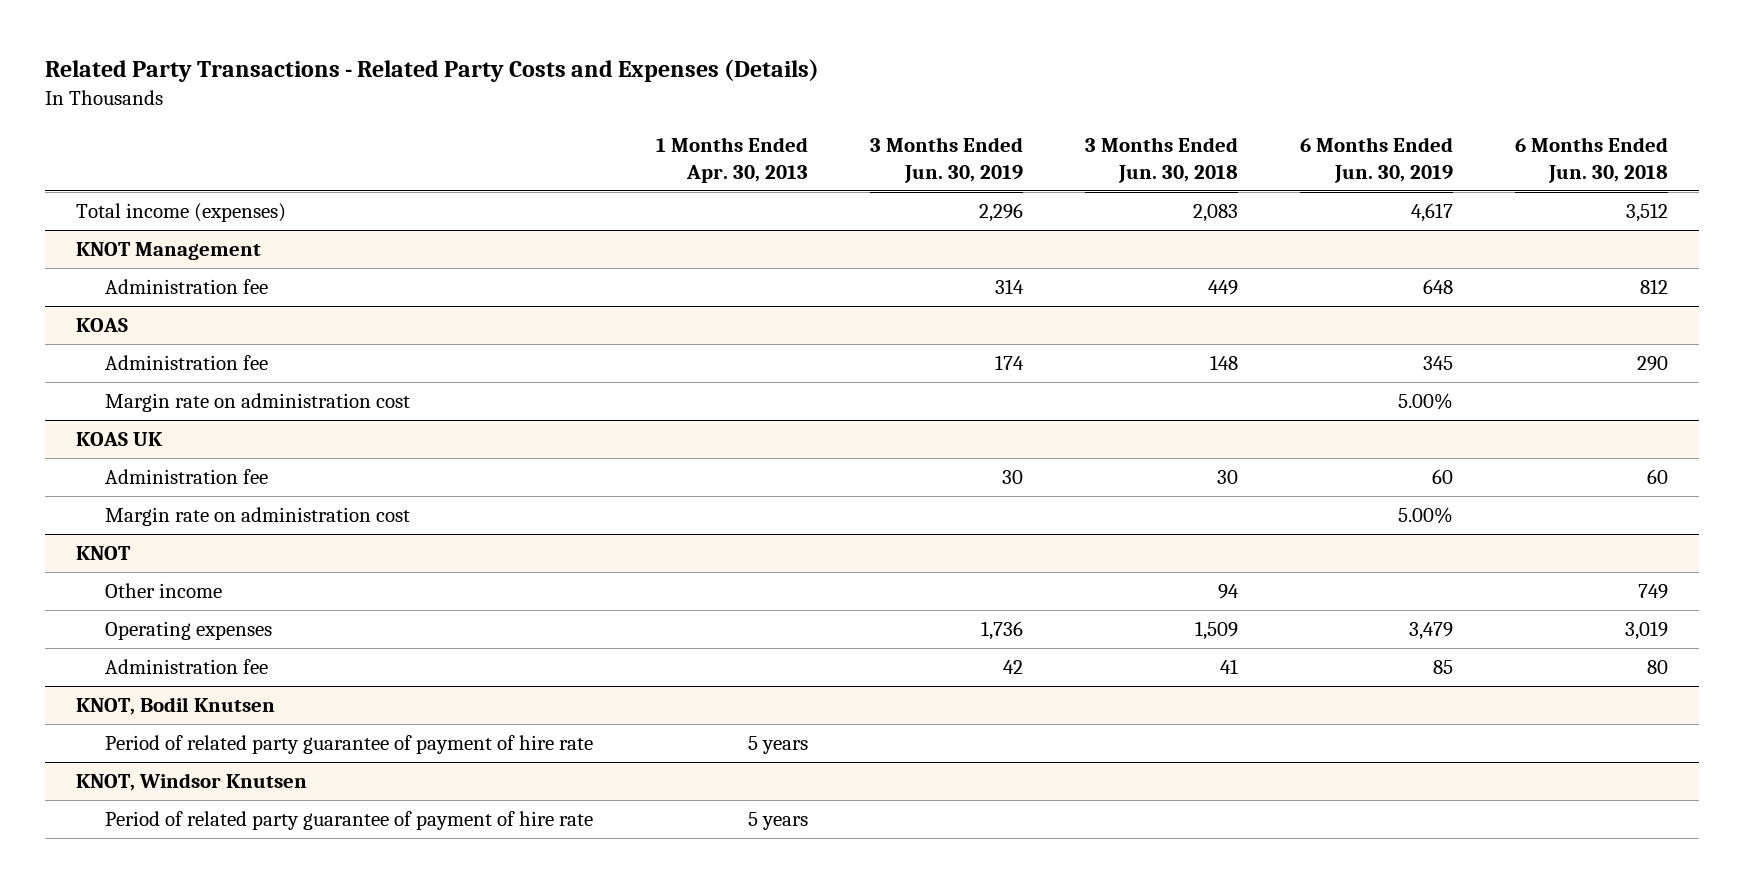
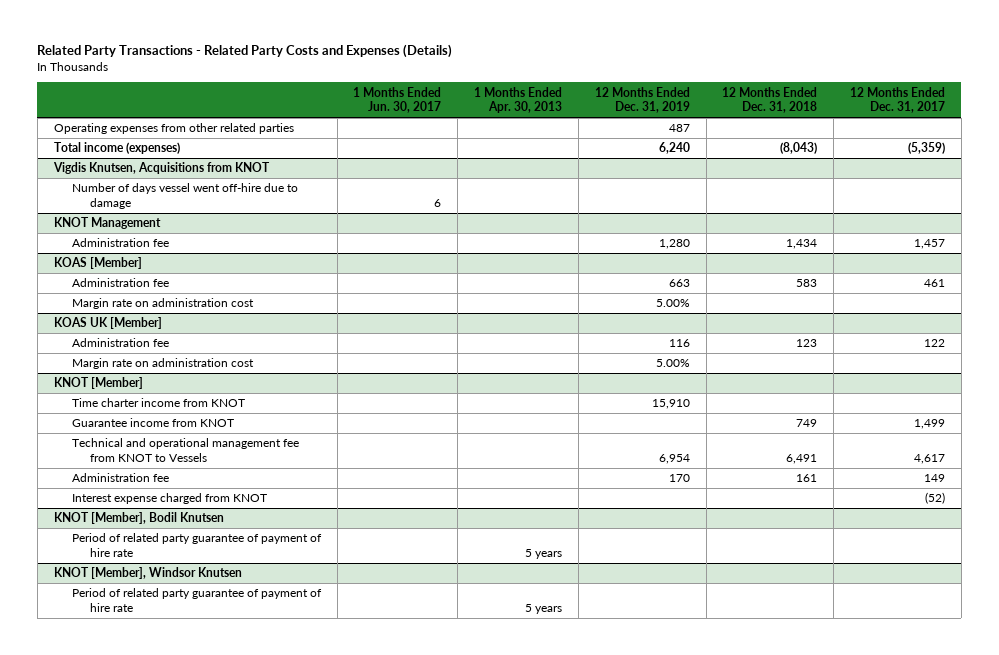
[869,137,1023,183] 3 Months Ended Jun. 30, 2019 -> none
[1084,137,1238,183] 3 Months Ended Jun. 30, 2018 -> none
[1299,137,1453,183] 6 Months Ended Jun. 30, 2019 -> none
[1514,137,1668,183] 6 Months Ended Jun. 30, 2018 -> none
none -> [353,86,442,114] 1 Months Ended Jun. 30, 2017
none -> [594,86,690,114] 12 Months Ended Dec. 31, 2019
none -> [722,86,818,114] 12 Months Ended Dec. 31, 2018
none -> [850,86,946,114] 12 Months Ended Dec. 31, 2017
none -> [53,123,294,135] Operating expenses from other related parties
none -> [52,162,270,175] Vigdis Knutsen, Acquisitions from KNOT
none -> [71,183,298,209] Number of days vessel went off-hire due to damage
[75,318,128,333] KOAS -> [53,257,142,270] KOAS [Member]
[75,432,163,447] KOAS UK -> [53,317,162,330] KOAS UK [Member]
[75,546,131,561] KNOT -> [53,377,143,390] KNOT [Member]
none -> [71,398,245,408] Time charter income from KNOT
[105,583,223,599] Other income -> [71,418,234,428] Guarantee income from KNOT
[105,621,273,641] Operating expenses -> [71,438,299,462] Technical and operational management fee from KNOT to Vessels
none -> [71,493,267,505] Interest expense charged from KNOT
[75,697,275,716] KNOT, Bodil Knutsen -> [53,512,224,525] KNOT [Member], Bodil Knutsen
[75,773,307,792] KNOT, Windsor Knutsen -> [53,567,242,580] KNOT [Member], Windsor Knutsen

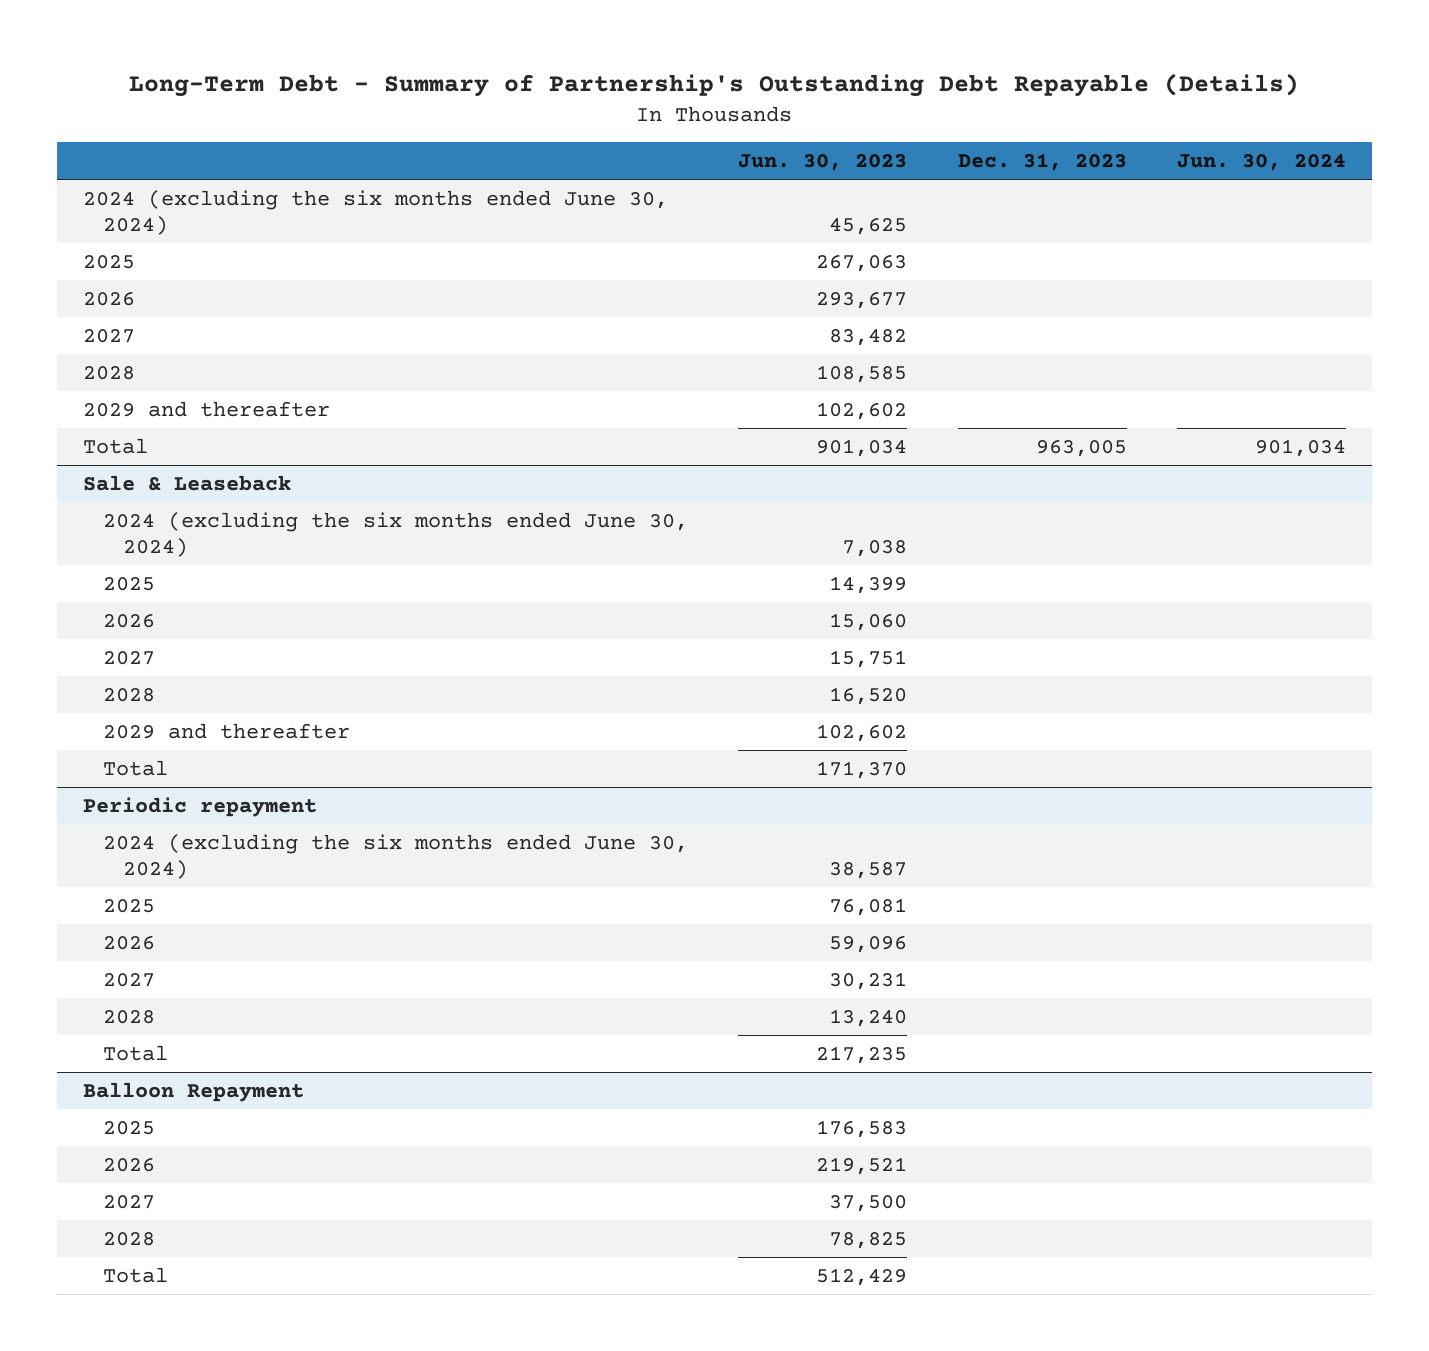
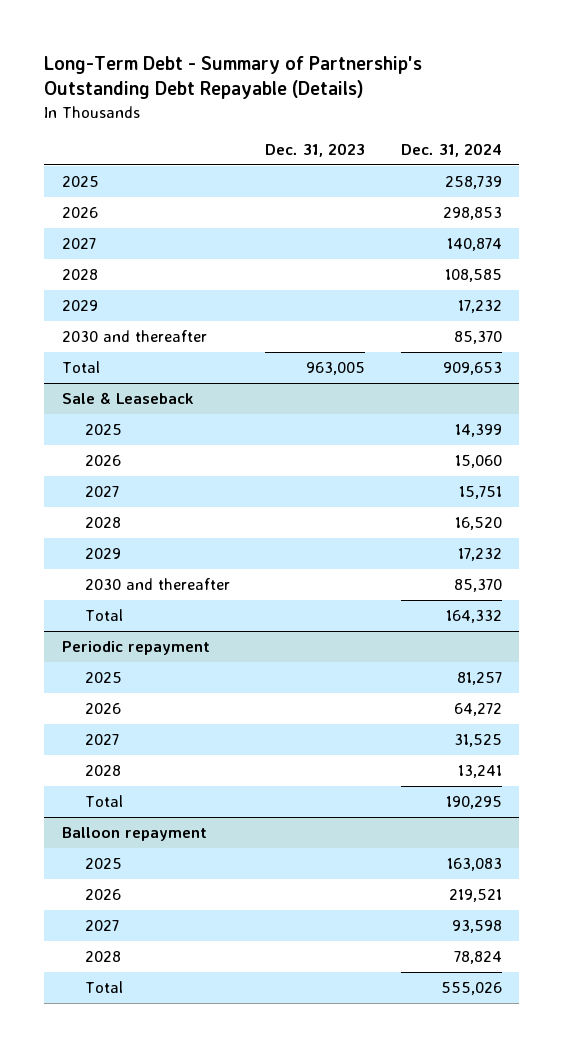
[738,154,908,172] Jun. 30, 2023 -> none
[1177,154,1347,172] Jun. 30, 2024 -> none
none -> [400,143,502,158] Dec. 31, 2024
[82,189,668,235] 2024 (excluding the six months ended June 30, 2024) -> none
none -> [61,299,98,311] 2029
[82,400,330,417] 2029 and thereafter -> [61,329,207,342] 2030 and thereafter
[102,511,688,557] 2024 (excluding the six months ended June 30, 2024) -> none
none -> [85,547,122,559] 2029
[102,722,350,739] 2029 and thereafter -> [85,577,231,590] 2030 and thereafter
[102,833,688,879] 2024 (excluding the six months ended June 30, 2024) -> none
[82,1081,304,1102] Balloon Repayment -> [61,826,207,841] Balloon repayment

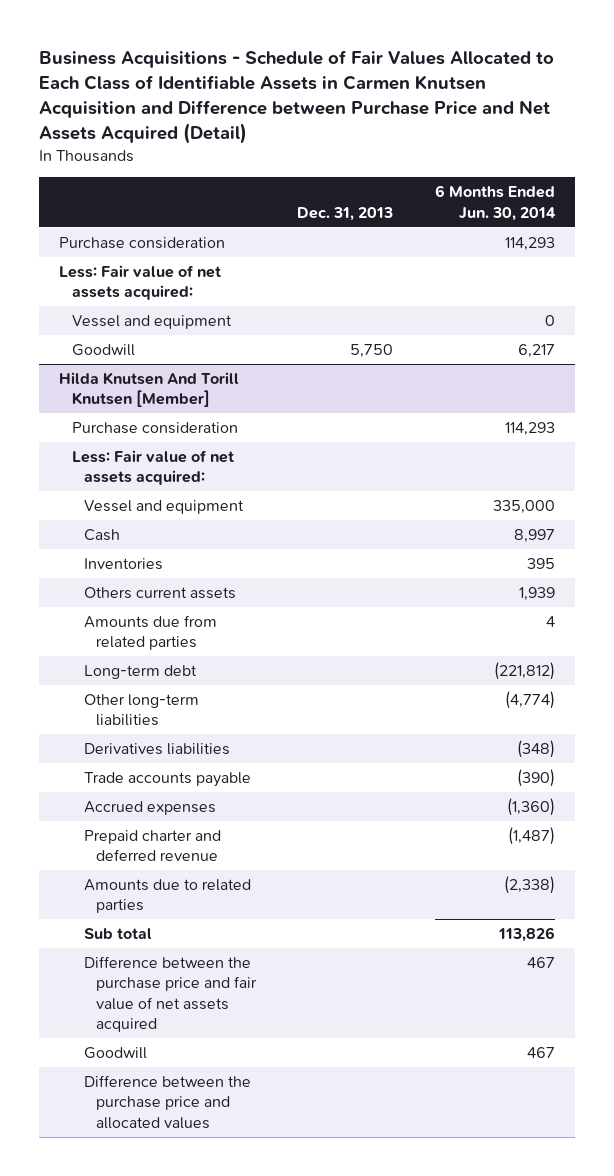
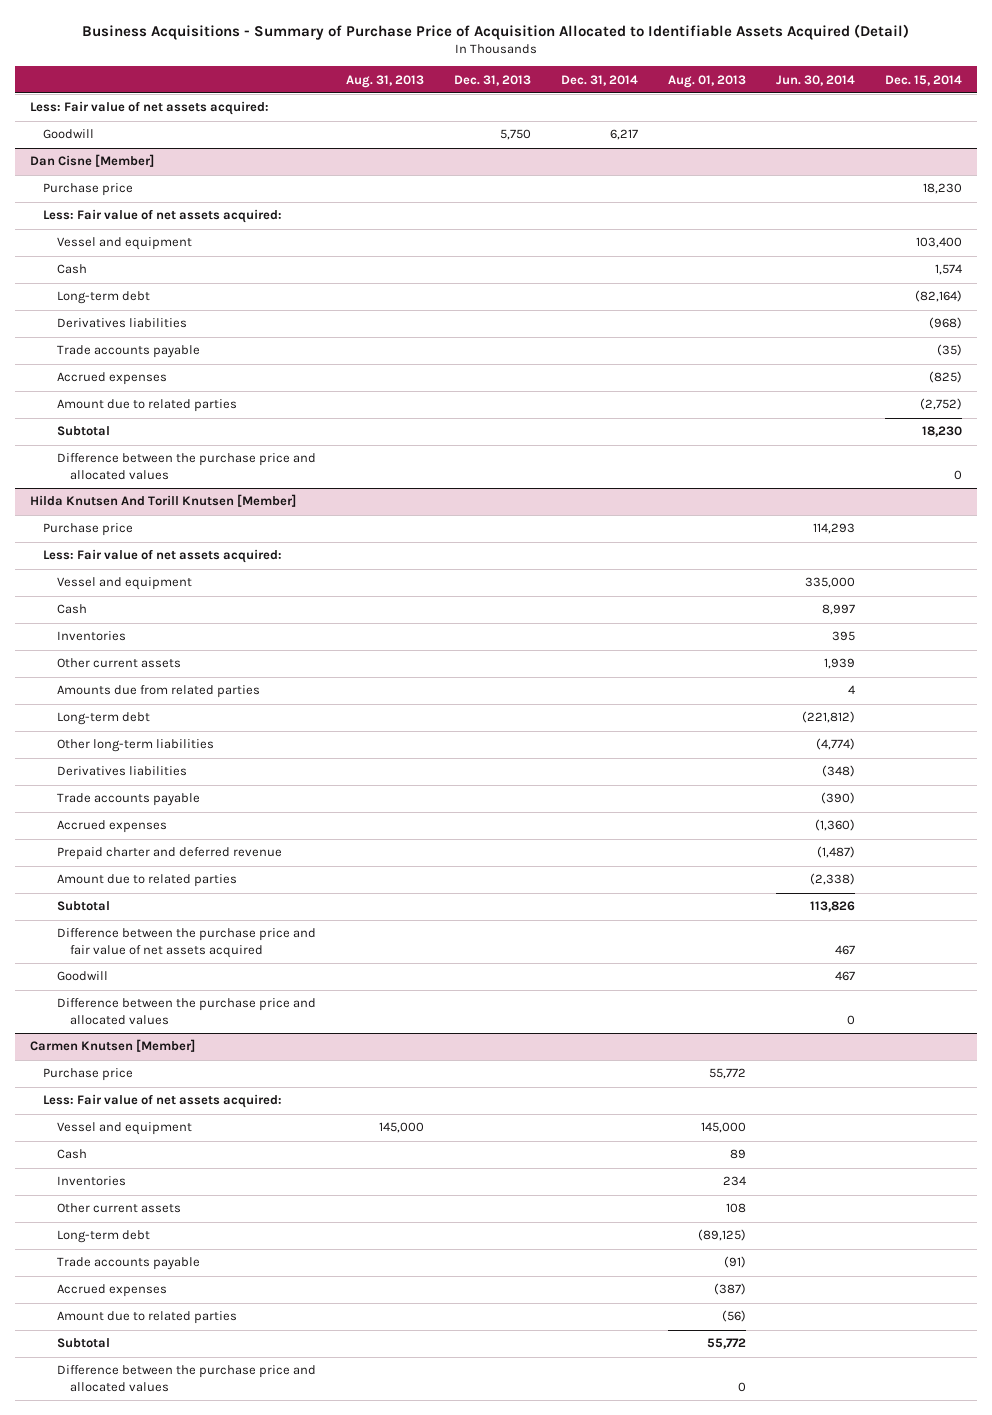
[38,49,554,145] Business Acquisitions - Schedule of Fair Values Allocated to Each Class of Identifiable Assets in Carmen Knutsen Acquisition and Difference between Purchase Price and Net Assets Acquired (Detail) -> [82,23,910,40] Business Acquisitions - Summary of Purchase Price of Acquisition Allocated to Identifiable Assets Acquired (Detail)
[434,185,556,221] 6 Months Ended Jun. 30, 2014 -> none
none -> [345,74,424,88] Aug. 31, 2013
none -> [560,74,638,86] Dec. 31, 2014
none -> [667,74,746,88] Aug. 01, 2013
none -> [776,74,856,86] Jun. 30, 2014
none -> [885,74,963,86] Dec. 15, 2014
[59,236,226,249] Purchase consideration -> none
[71,314,232,329] Vessel and equipment -> none
none -> [30,154,155,168] Dan Cisne [Member]
none -> [43,183,134,197] Purchase price
none -> [43,209,283,224] Less: Fair value of net assets acquired:
none -> [56,237,192,251] Vessel and equipment
none -> [56,264,87,275] Cash
none -> [56,291,150,305] Long-term debt
none -> [56,318,187,329] Derivatives liabilities
none -> [56,345,200,359] Trade accounts payable
none -> [56,372,167,386] Accrued expenses
none -> [56,399,237,413] Amount due to related parties
none -> [56,426,110,437] Subtotal
none -> [56,453,316,481] Difference between the purchase price and allocated values
[71,421,238,434] Purchase consideration -> [43,523,134,537] Purchase price
[83,586,236,599] Others current assets -> [56,658,181,669] Other current assets
[83,878,251,914] Amounts due to related parties -> [56,874,237,888] Amount due to related parties
[83,927,152,939] Sub total -> [56,901,110,912] Subtotal
none -> [30,1039,196,1053] Carmen Knutsen [Member]
none -> [43,1068,134,1082] Purchase price
none -> [43,1094,283,1109] Less: Fair value of net assets acquired:
none -> [56,1122,192,1136] Vessel and equipment
none -> [56,1149,87,1160] Cash
none -> [56,1176,126,1187] Inventories
none -> [56,1203,181,1214] Other current assets
none -> [56,1230,150,1244] Long-term debt
none -> [56,1257,200,1271] Trade accounts payable
none -> [56,1284,167,1298] Accrued expenses
none -> [56,1311,237,1325] Amount due to related parties
none -> [56,1338,110,1349] Subtotal
none -> [56,1365,316,1393] Difference between the purchase price and allocated values

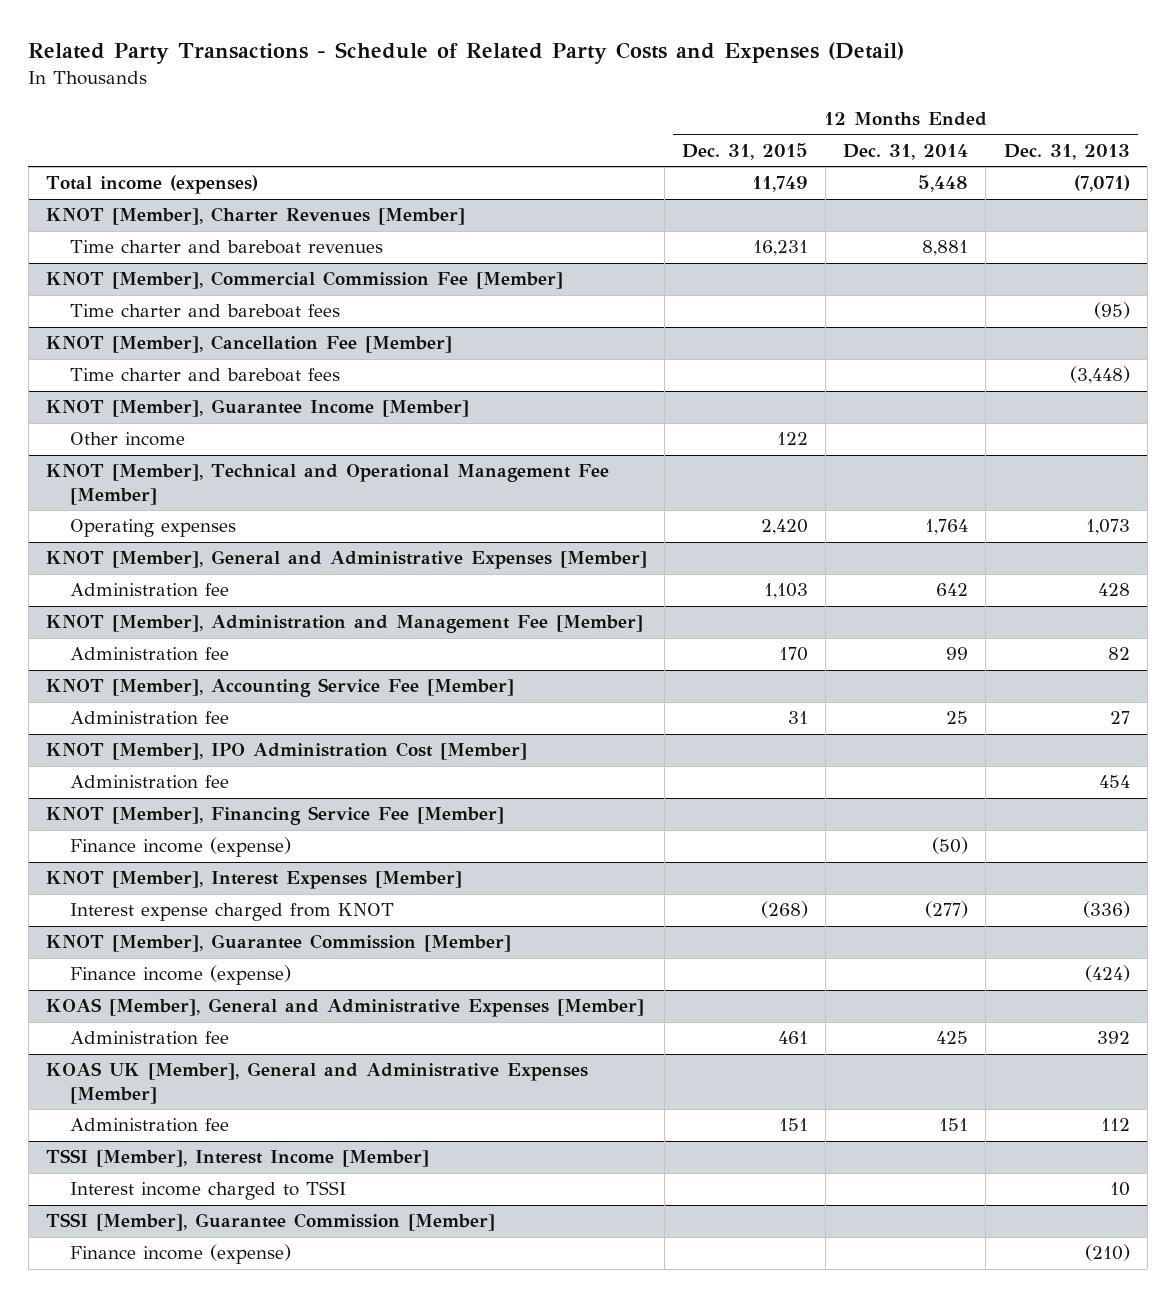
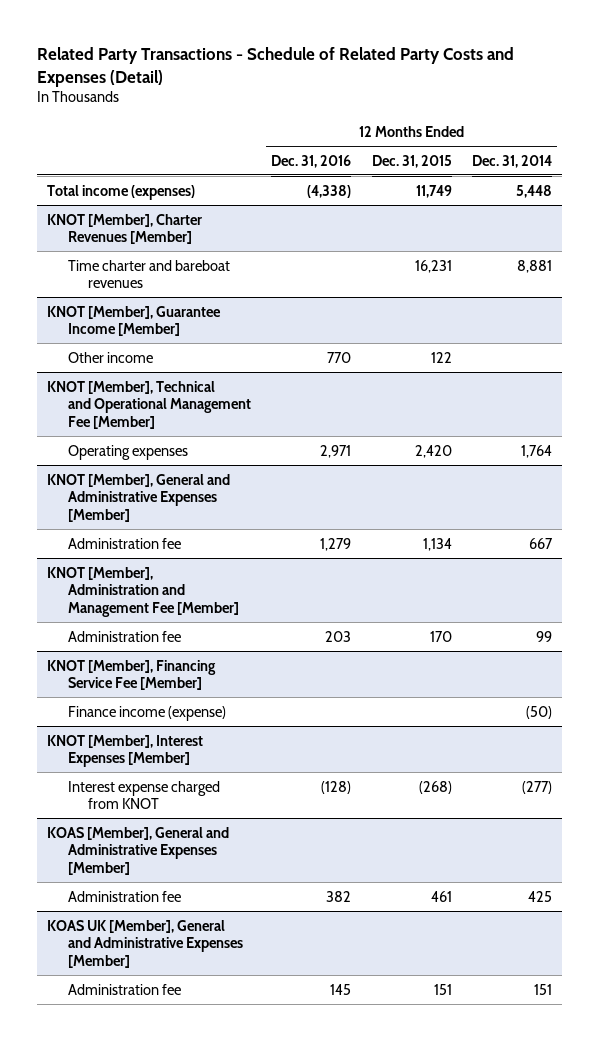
[1003,143,1130,160] Dec. 31, 2013 -> none
none -> [271,154,352,168] Dec. 31, 2016
[45,271,563,290] KNOT [Member], Commercial Commission Fee [Member] -> none
[70,304,341,319] Time charter and bareboat fees -> none
[45,335,452,354] KNOT [Member], Cancellation Fee [Member] -> none
[70,368,341,383] Time charter and bareboat fees -> none
[764,583,809,600] 1,103 -> [422,537,452,551] 1,134
[936,583,969,597] 642 -> [529,537,554,549] 667
[45,678,514,698] KNOT [Member], Accounting Service Fee [Member] -> none
[70,711,230,726] Administration fee -> none
[45,742,527,761] KNOT [Member], IPO Administration Cost [Member] -> none
[70,775,230,790] Administration fee -> none
[45,934,511,953] KNOT [Member], Guarantee Commission [Member] -> none
[70,965,292,986] Finance income (expense) -> none
[45,1149,429,1168] TSSI [Member], Interest Income [Member] -> none
[70,1181,347,1201] Interest income charged to TSSI -> none
[45,1213,495,1232] TSSI [Member], Guarantee Commission [Member] -> none
[70,1244,292,1265] Finance income (expense) -> none

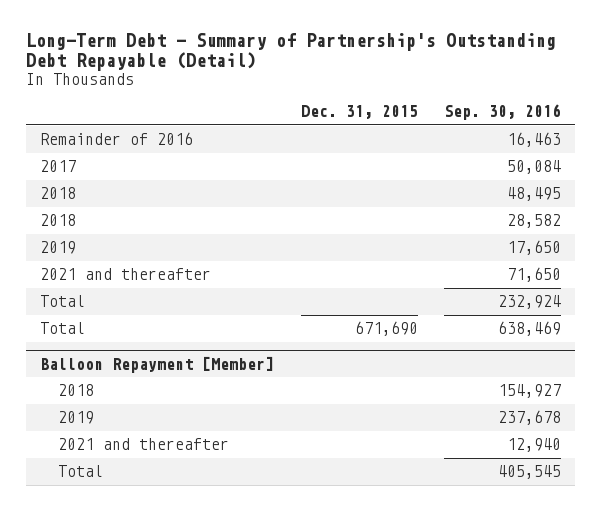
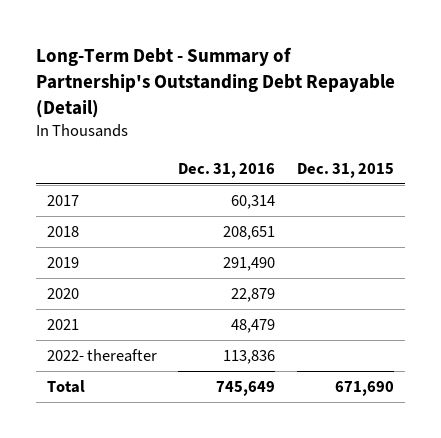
[444,104,562,121] Sep. 30, 2016 -> none
none -> [178,162,276,178] Dec. 31, 2016
[39,132,193,146] Remainder of 2016 -> none
[39,214,76,227] 2018 -> none
[39,295,85,308] Total -> none
none -> [46,287,79,299] 2020
none -> [46,318,79,330] 2021
[39,268,211,281] 2021 and thereafter -> [46,348,157,362] 2022- thereafter
[39,355,274,373] Balloon Repayment [Member] -> none
[57,384,94,397] 2018 -> none
[57,411,94,425] 2019 -> none
[57,438,229,451] 2021 and thereafter -> none
[57,465,103,478] Total -> none

